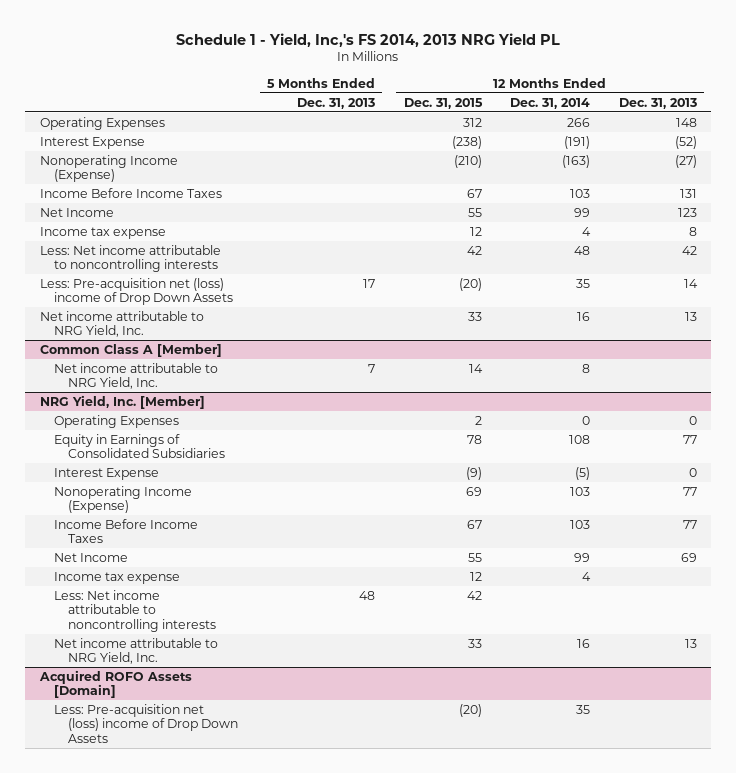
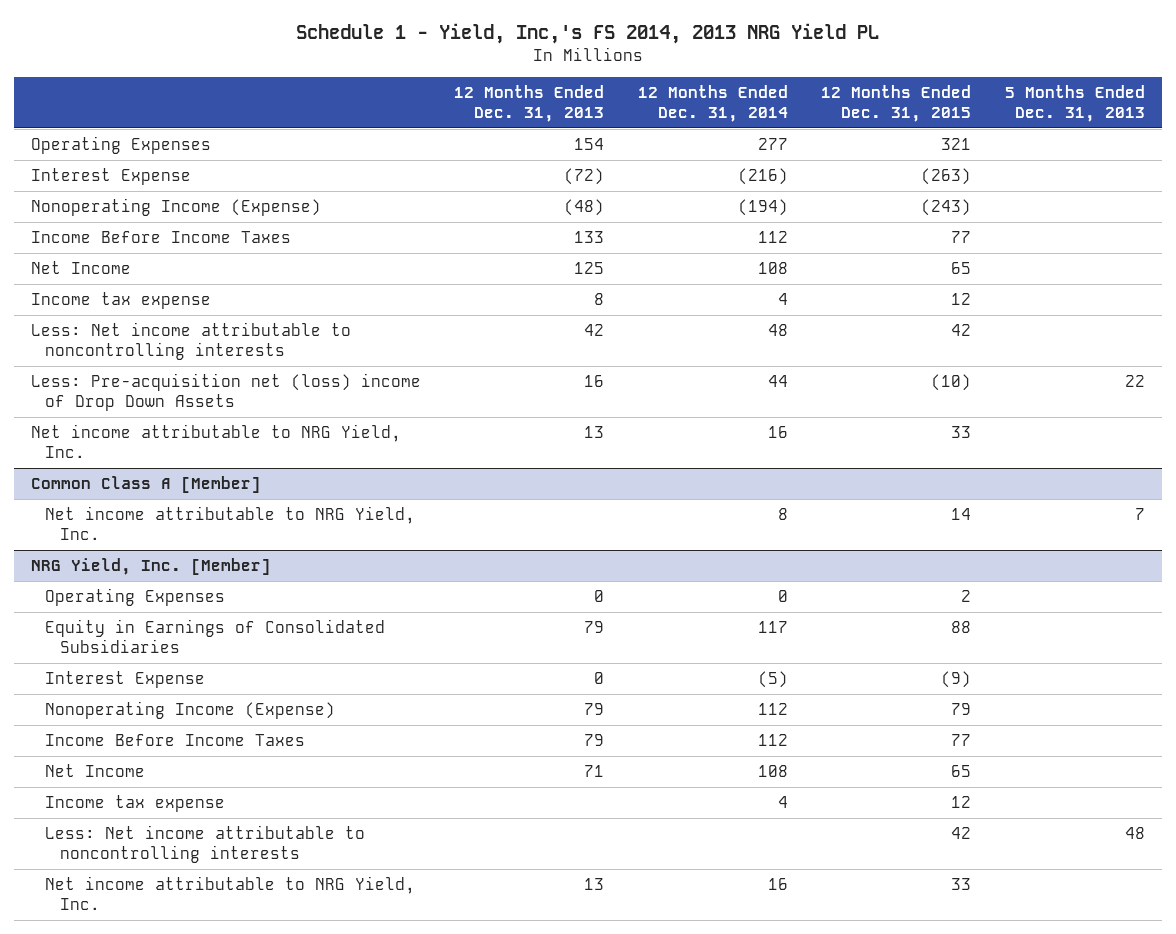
[462,117,482,127] 312 -> [941,137,972,150] 321
[567,117,591,127] 266 -> [757,137,788,150] 277
[675,117,697,127] 148 -> [574,137,605,150] 154
[451,135,482,149] (238) -> [921,167,972,185] (263)
[564,135,591,149] (191) -> [737,167,788,185] (216)
[674,135,697,149] (52) -> [564,167,605,185] (72)
[453,154,482,168] (210) -> [921,198,972,216] (243)
[562,154,591,168] (163) -> [737,198,788,216] (194)
[674,154,697,168] (27) -> [564,198,605,216] (48)
[466,188,482,198] 67 -> [951,230,972,243] 77
[570,188,591,198] 103 -> [757,230,788,243] 112
[679,188,697,198] 131 -> [574,230,605,243] 133
[467,207,482,217] 55 -> [951,261,972,274] 65
[574,207,591,217] 99 -> [757,261,788,274] 108
[677,207,697,217] 123 -> [574,261,605,274] 125
[362,278,375,288] 17 -> [1124,374,1145,387] 22
[458,277,482,291] (20) -> [931,373,972,391] (10)
[576,278,591,288] 35 -> [767,374,788,387] 44
[683,278,698,288] 14 -> [584,374,605,387] 16
[466,434,482,444] 78 -> [951,620,972,633] 88
[569,434,591,444] 108 -> [757,620,788,633] 117
[682,434,697,444] 77 -> [584,620,605,633] 79
[465,486,482,496] 69 -> [951,702,972,715] 79
[570,486,591,496] 103 -> [757,702,788,715] 112
[682,486,697,496] 77 -> [584,702,605,715] 79
[466,519,482,529] 67 -> [951,733,972,746] 77
[570,519,591,529] 103 -> [757,733,788,746] 112
[682,519,697,529] 77 -> [584,733,605,746] 79
[467,552,482,562] 55 -> [951,764,972,777] 65
[574,552,591,562] 99 -> [757,764,788,777] 108
[680,552,697,562] 69 -> [584,764,605,777] 71
[38,669,192,699] Acquired ROFO Assets [Domain] -> none
[53,703,239,743] Less: Pre-acquisition net (loss) income of Drop Down Assets -> none

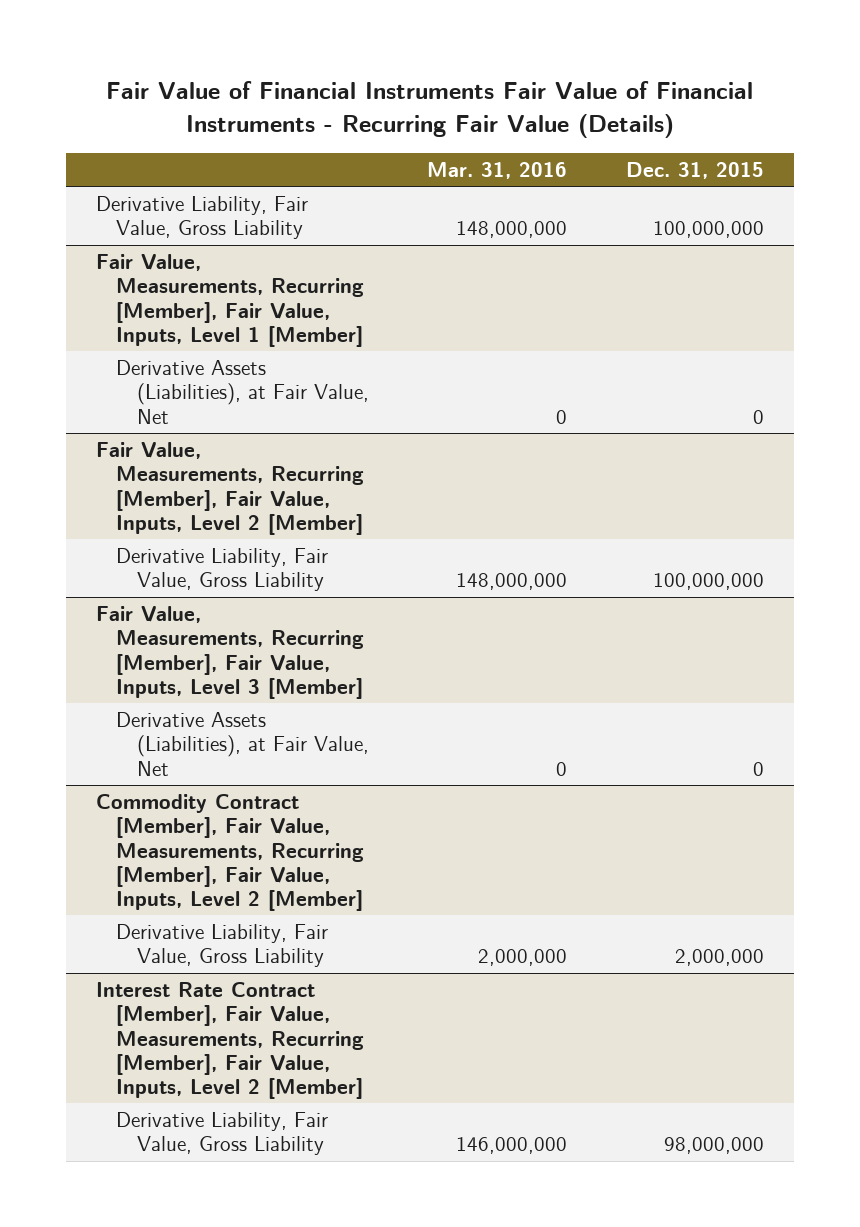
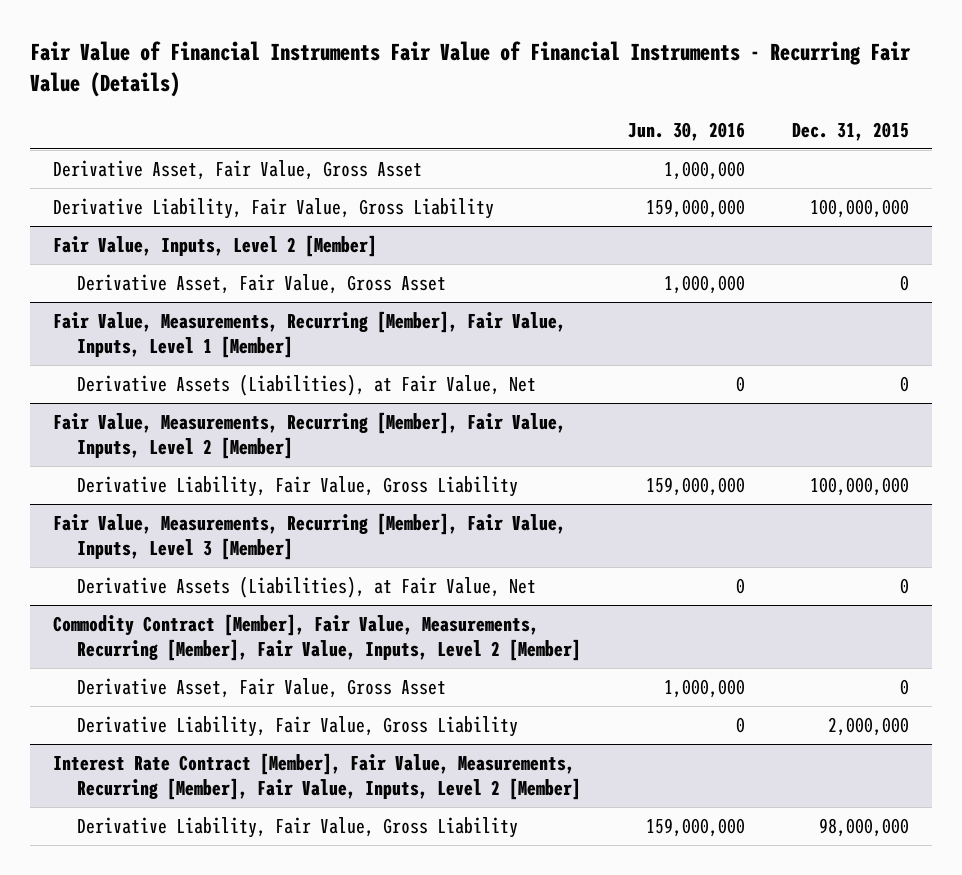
[427,161,568,179] Mar. 31, 2016 -> none
none -> [628,121,746,141] Jun. 30, 2016
none -> [52,159,422,180] Derivative Asset, Fair Value, Gross Asset
none -> [52,234,377,257] Fair Value, Inputs, Level 2 [Member]
none -> [77,273,447,294] Derivative Asset, Fair Value, Gross Asset
none -> [77,677,447,698] Derivative Asset, Fair Value, Gross Asset

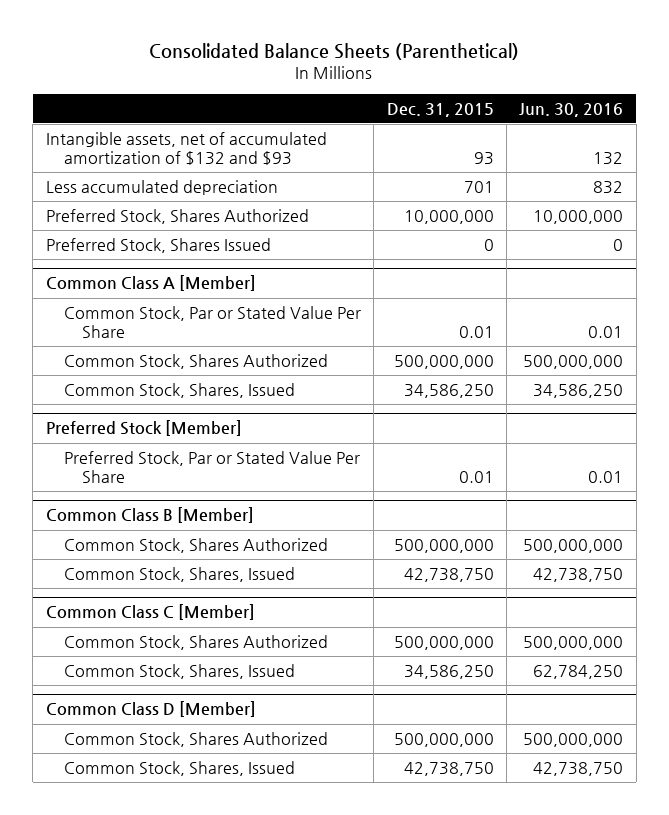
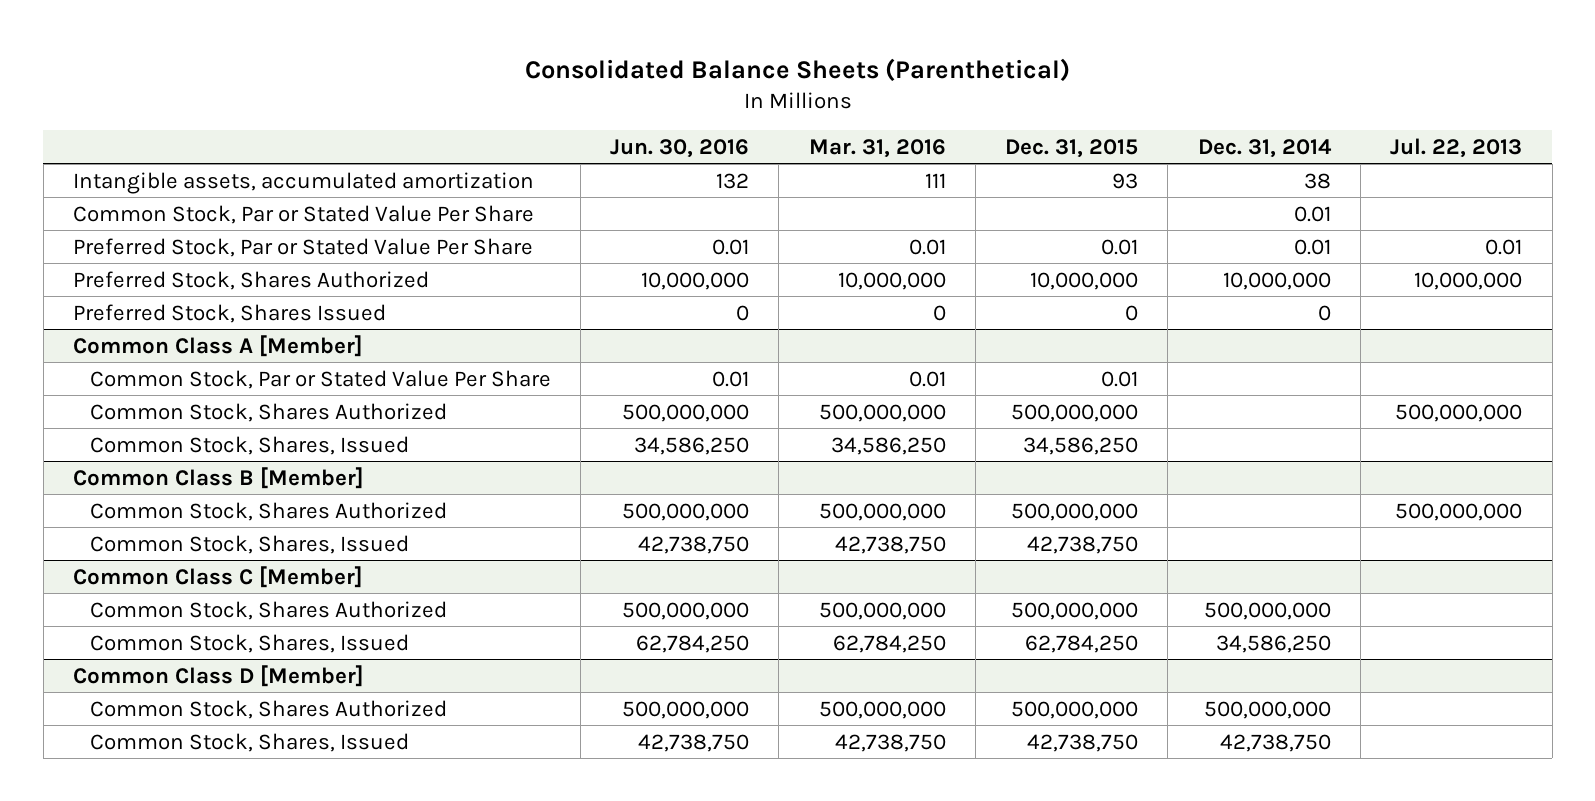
none -> [808,138,946,158] Mar. 31, 2016
none -> [1197,138,1332,158] Dec. 31, 2014
none -> [1390,137,1523,158] Jul. 22, 2013
[45,180,278,196] Less accumulated depreciation -> none
[45,132,327,165] Intangible assets, net of accumulated amortization of $132 and $93 -> [72,171,534,194] Intangible assets, accumulated amortization
none -> [72,204,534,224] Common Stock, Par or Stated Value Per Share
none -> [72,237,533,257] Preferred Stock, Par or Stated Value Per Share
[45,420,242,437] Preferred Stock [Member] -> none
[63,451,360,483] Preferred Stock, Par or Stated Value Per Share -> none
[403,665,494,680] 34,586,250 -> [1025,634,1139,653] 62,784,250

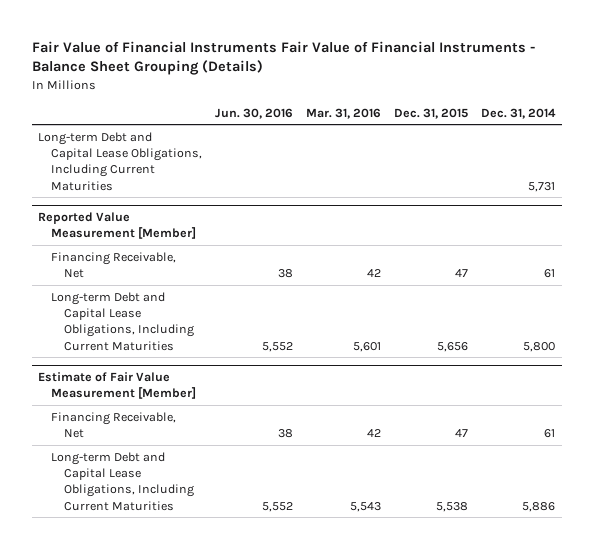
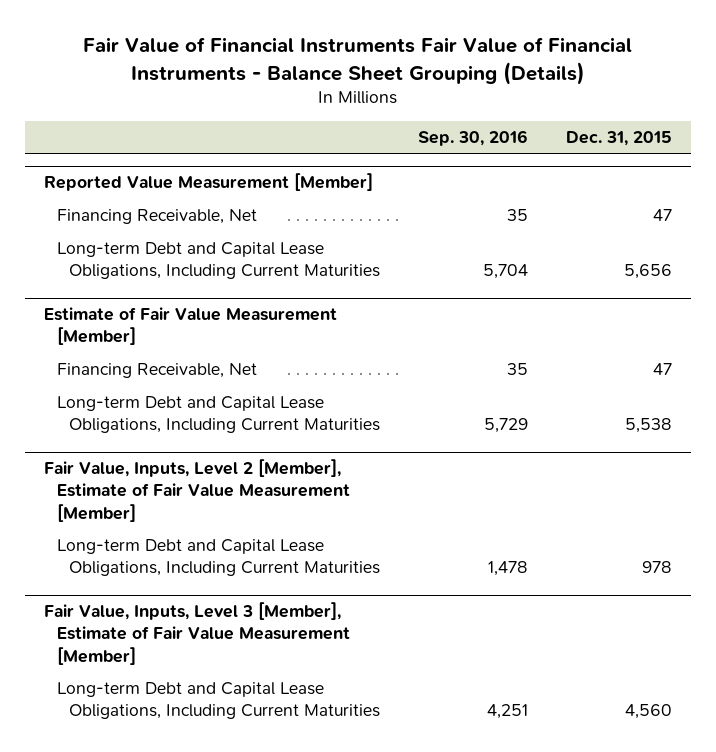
[215,107,294,119] Jun. 30, 2016 -> none
[306,107,382,119] Mar. 31, 2016 -> none
[481,107,557,119] Dec. 31, 2014 -> none
none -> [418,130,529,147] Sep. 30, 2016
[38,131,203,191] Long-term Debt and Capital Lease Obligations, Including Current Maturities -> none
none -> [43,459,350,522] Fair Value, Inputs, Level 2 [Member], Estimate of Fair Value Measurement [Member]
none -> [56,539,381,577] Long-term Debt and Capital Lease Obligations, Including Current Maturities
none -> [43,602,350,665] Fair Value, Inputs, Level 3 [Member], Estimate of Fair Value Measurement [Member]
none -> [56,682,381,720] Long-term Debt and Capital Lease Obligations, Including Current Maturities

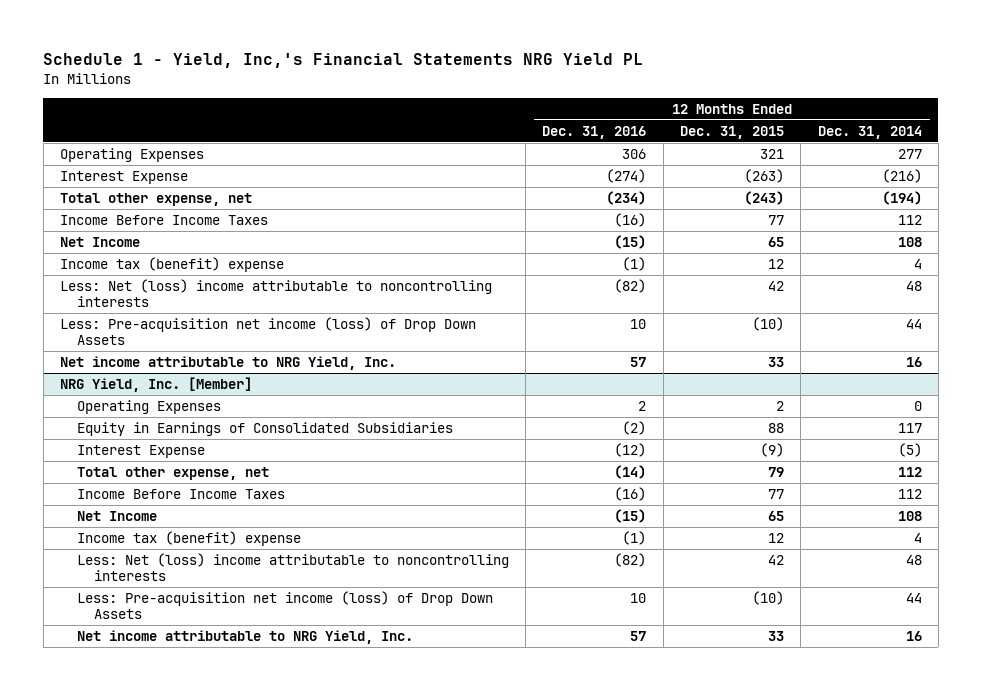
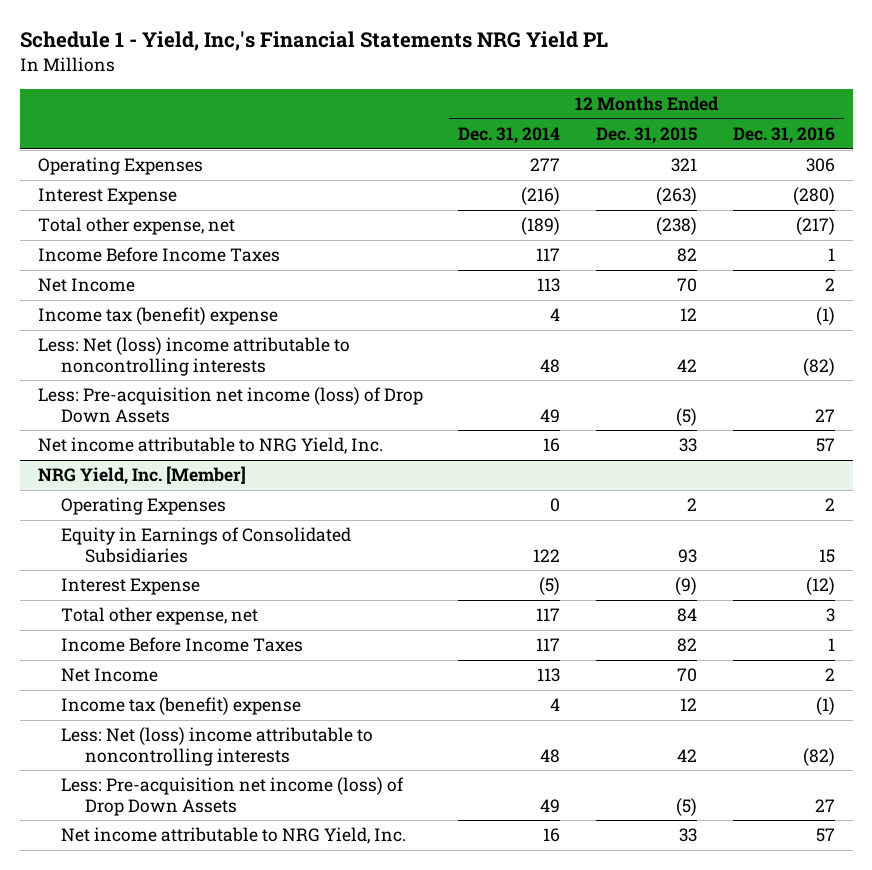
[606,168,647,183] (274) -> [792,187,835,206] (280)
[606,190,647,205] (234) -> [795,217,835,236] (217)
[744,190,785,205] (243) -> [656,217,698,236] (238)
[881,190,922,205] (194) -> [521,217,561,236] (189)
[614,212,647,227] (16) -> [827,248,835,262] 1
[768,214,785,225] 77 -> [677,248,698,263] 82
[897,214,922,225] 112 -> [536,248,561,262] 117
[614,234,647,249] (15) -> [824,278,835,292] 2
[768,236,785,247] 65 -> [677,278,698,293] 70
[897,236,922,247] 108 -> [537,278,561,293] 113
[630,318,647,329] 10 -> [814,408,835,422] 27
[752,316,785,331] (10) -> [676,407,698,426] (5)
[905,318,922,329] 44 -> [540,408,561,423] 49
[622,420,647,435] (2) -> [818,548,835,563] 15
[768,422,785,433] 88 -> [678,548,698,563] 93
[897,422,922,433] 117 -> [533,548,561,562] 122
[614,464,647,479] (14) -> [825,608,835,623] 3
[768,466,785,477] 79 -> [677,608,698,623] 84
[897,466,922,477] 112 -> [536,608,561,622] 117
[614,486,647,501] (16) -> [827,638,835,652] 1
[768,488,785,499] 77 -> [677,638,698,653] 82
[897,488,922,499] 112 -> [536,638,561,652] 117
[614,508,647,523] (15) -> [824,668,835,682] 2
[768,510,785,521] 65 -> [677,668,698,683] 70
[897,510,922,521] 108 -> [537,668,561,683] 113
[630,592,647,603] 10 -> [814,798,835,812] 27
[752,590,785,605] (10) -> [676,797,698,816] (5)
[905,592,922,603] 44 -> [540,798,561,813] 49

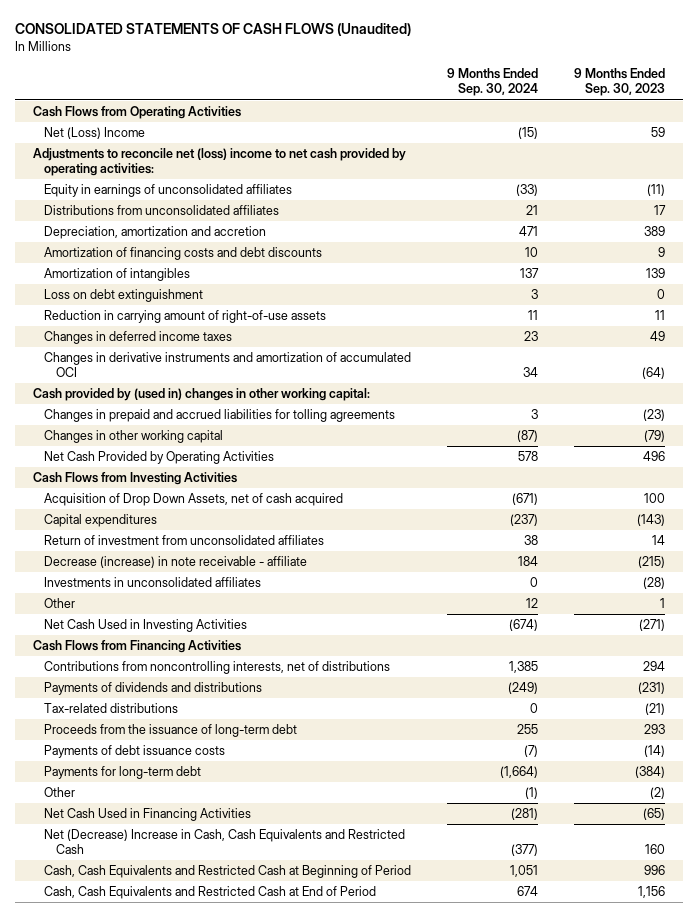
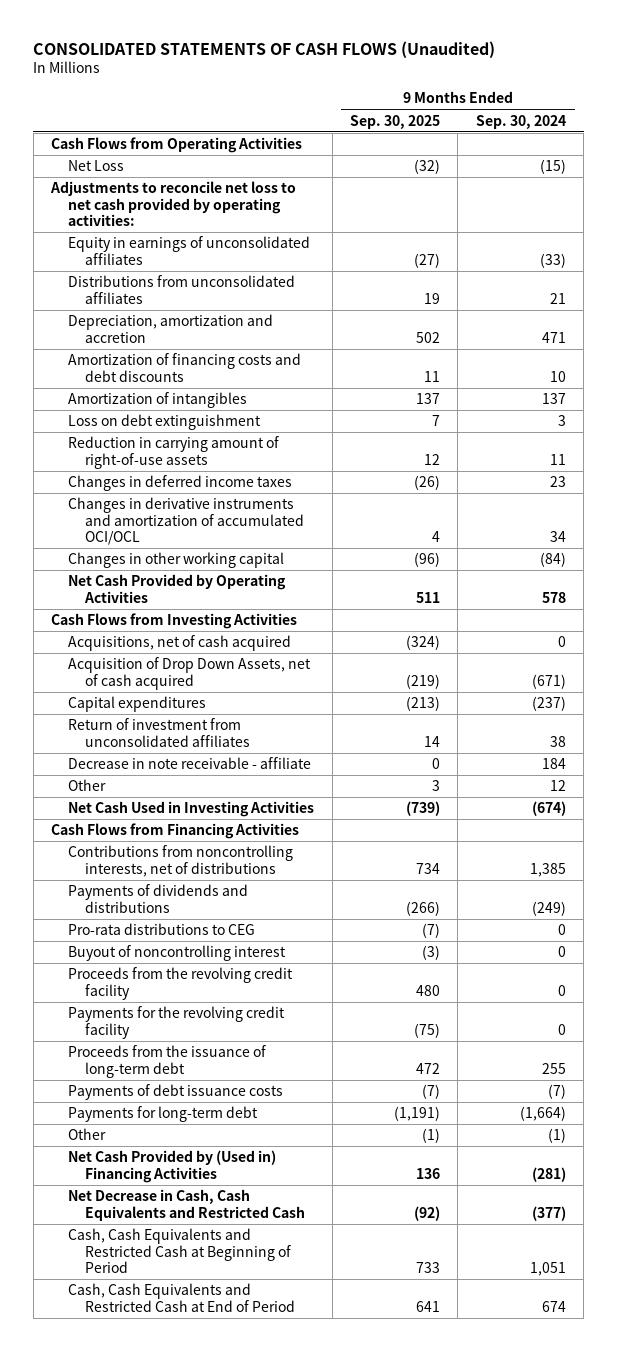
[574,68,666,97] 9 Months Ended Sep. 30, 2023 -> none
none -> [349,114,440,129] Sep. 30, 2025
[44,127,146,140] Net (Loss) Income -> [68,160,125,172] Net Loss
[32,148,406,177] Adjustments to reconcile net (loss) income to net cash provided by operating activities: -> [49,181,296,227] Adjustments to reconcile net loss to net cash provided by operating activities:
[32,388,370,402] Cash provided by (used in) changes in other working capital: -> none
[44,409,396,423] Changes in prepaid and accrued liabilities for tolling agreements -> none
[44,352,412,378] Changes in derivative instruments and amortization of accumulated OCI -> [68,497,305,546] Changes in derivative instruments and amortization of accumulated OCI/OCL
[517,430,539,443] (87) -> [539,552,566,568] (84)
none -> [68,635,292,652] Acquisitions, net of cash acquired
[44,577,262,588] Investments in unconsolidated affiliates -> none
[44,556,308,569] Decrease (increase) in note receivable - affiliate -> [68,757,312,770] Decrease in note receivable - affiliate
[44,703,179,714] Tax-related distributions -> none
none -> [68,923,256,936] Pro-rata distributions to CEG
none -> [68,945,287,962] Buyout of noncontrolling interest
none -> [68,967,294,1000] Proceeds from the revolving credit facility
none -> [68,1006,286,1039] Payments for the revolving credit facility
[44,808,252,822] Net Cash Used in Financing Activities -> [68,1150,277,1183] Net Cash Provided by (Used in) Financing Activities
[44,829,406,855] Net (Decrease) Increase in Cash, Cash Equivalents and Restricted Cash -> [68,1189,306,1221] Net Decrease in Cash, Cash Equivalents and Restricted Cash

